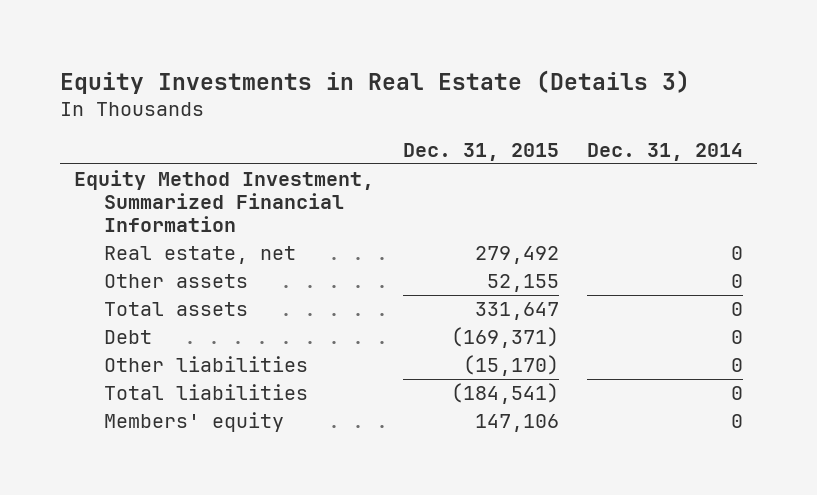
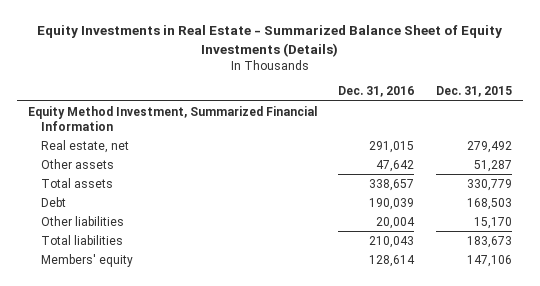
[59,69,690,94] Equity Investments in Real Estate (Details 3) -> [36,25,502,57] Equity Investments in Real Estate - Summarized Balance Sheet of Equity Investments (Details)
[587,143,744,162] Dec. 31, 2014 -> none
none -> [338,86,415,98] Dec. 31, 2016
[486,274,559,293] 52,155 -> [473,159,512,172] 51,287
[474,302,559,321] 331,647 -> [466,178,512,191] 330,779
[450,327,559,349] (169,371) -> [466,197,512,210] 168,503
[462,355,559,377] (15,170) -> [473,216,512,229] 15,170
[450,383,559,405] (184,541) -> [466,235,512,248] 183,673

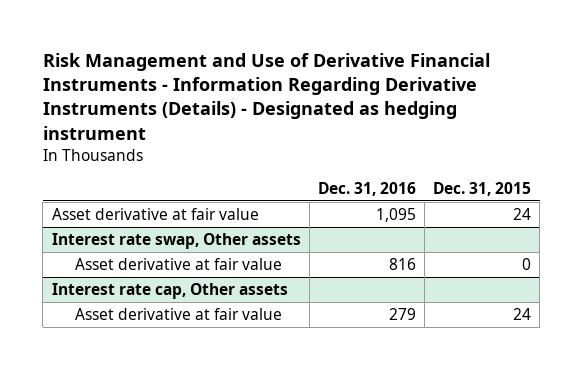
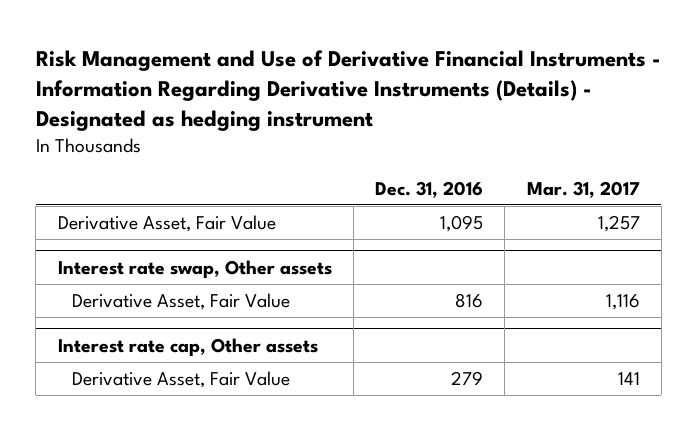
[433,182,532,197] Dec. 31, 2015 -> none
none -> [526,180,640,198] Mar. 31, 2017
[51,207,259,220] Asset derivative at fair value -> [57,215,276,233] Derivative Asset, Fair Value
[74,257,282,270] Asset derivative at fair value -> [71,293,290,311] Derivative Asset, Fair Value
[74,307,282,320] Asset derivative at fair value -> [71,371,290,389] Derivative Asset, Fair Value

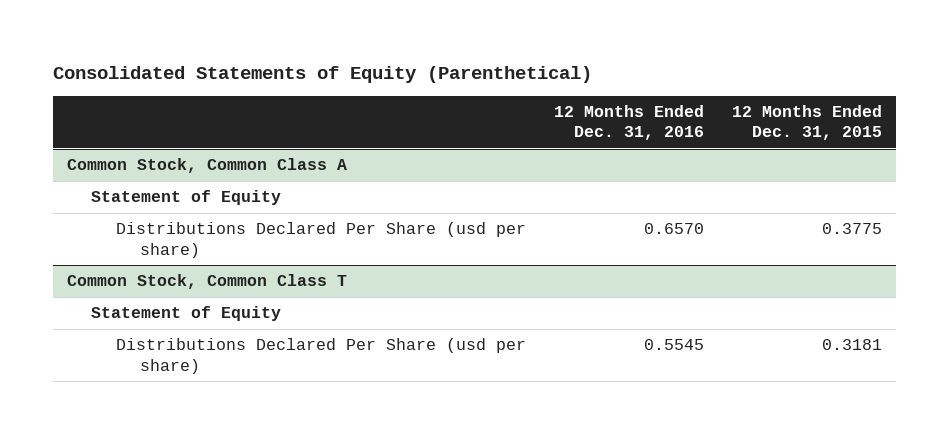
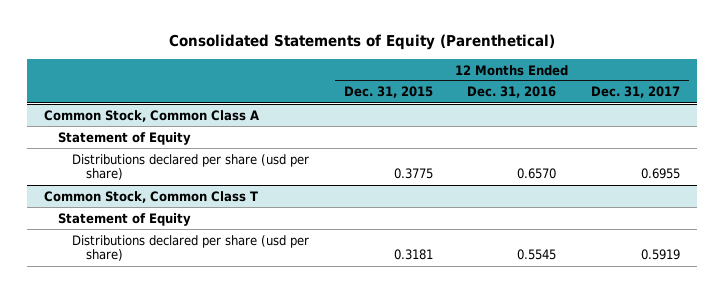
none -> [591,86,681,99] Dec. 31, 2017
[115,222,526,258] Distributions Declared Per Share (usd per share) -> [71,153,309,181] Distributions declared per share (usd per share)
[115,338,526,374] Distributions Declared Per Share (usd per share) -> [71,234,309,262] Distributions declared per share (usd per share)

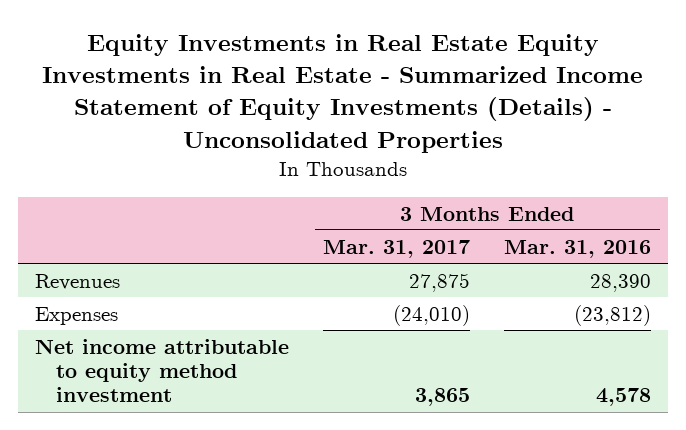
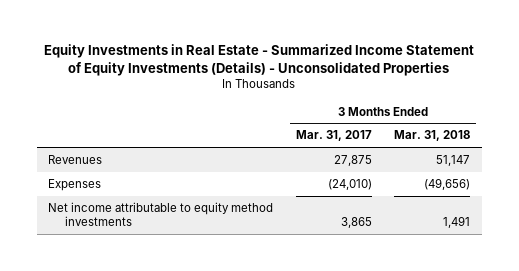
[42,33,644,153] Equity Investments in Real Estate Equity Investments in Real Estate - Summarized Income Statement of Equity Investments (Details) - Unconsolidated Properties -> [44,43,475,76] Equity Investments in Real Estate - Summarized Income Statement of Equity Investments (Details) - Unconsolidated Properties
[504,239,652,258] Mar. 31, 2016 -> none
none -> [394,130,471,142] Mar. 31, 2018
[35,338,290,403] Net income attributable to equity method investment -> [48,202,274,227] Net income attributable to equity method investments

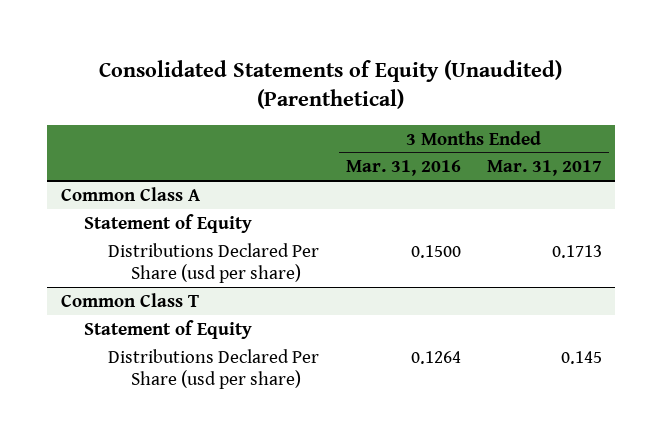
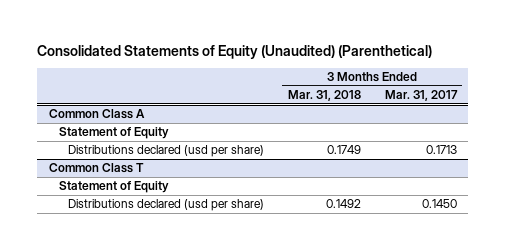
[345,160,461,177] Mar. 31, 2016 -> none
none -> [287,90,361,102] Mar. 31, 2018
[107,242,319,284] Distributions Declared Per Share (usd per share) -> [68,145,265,158] Distributions declared (usd per share)
[107,348,319,390] Distributions Declared Per Share (usd per share) -> [68,199,265,212] Distributions declared (usd per share)
[561,350,603,364] 0.145 -> [421,199,457,209] 0.1450

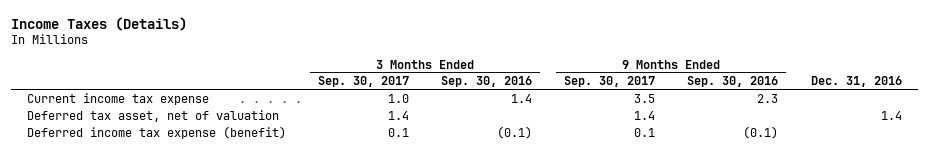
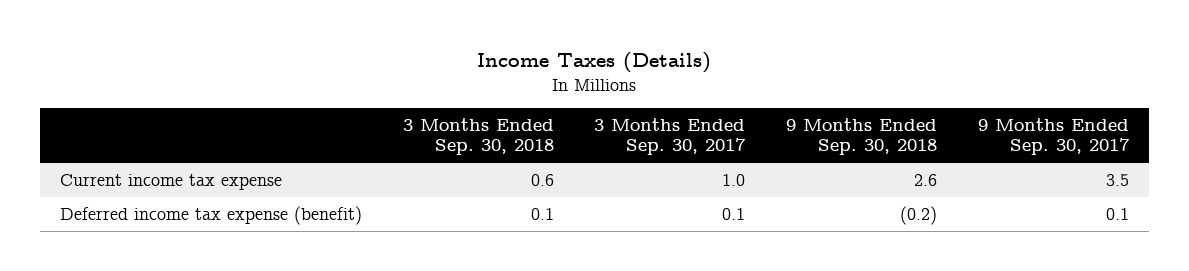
[441,76,533,88] Sep. 30, 2016 -> none
[687,76,779,88] Sep. 30, 2016 -> none
[810,76,902,88] Dec. 31, 2016 -> none
none -> [402,117,554,156] 3 Months Ended Sep. 30, 2018
none -> [785,117,937,156] 9 Months Ended Sep. 30, 2018
[26,109,279,122] Deferred tax asset, net of valuation -> none

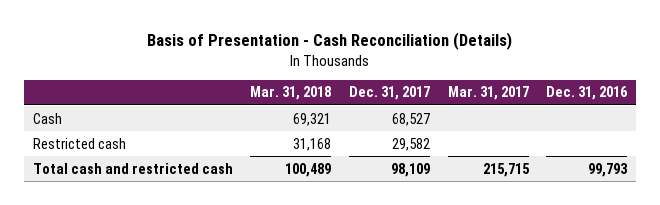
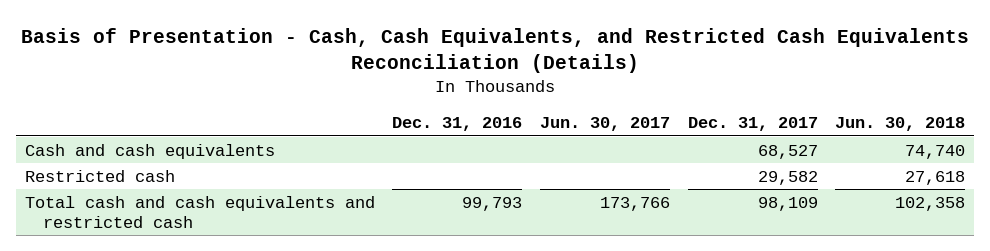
[146,32,512,51] Basis of Presentation - Cash Reconciliation (Details) -> [21,27,970,74] Basis of Presentation - Cash, Cash Equivalents, and Restricted Cash Equivalents Reconciliation (Details)
[250,86,332,101] Mar. 31, 2018 -> none
[447,86,529,101] Mar. 31, 2017 -> none
none -> [540,117,671,132] Jun. 30, 2017
none -> [835,117,966,132] Jun. 30, 2018
[32,112,62,124] Cash -> [24,143,275,159] Cash and cash equivalents
[32,162,233,174] Total cash and restricted cash -> [24,195,375,228] Total cash and cash equivalents and restricted cash

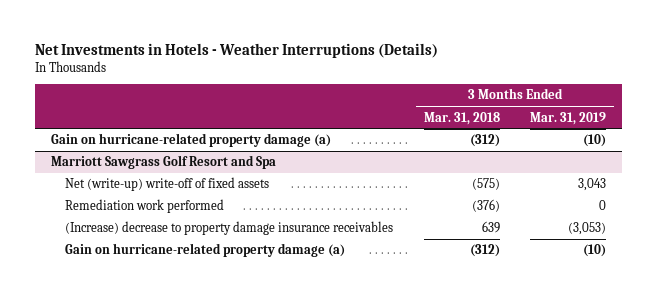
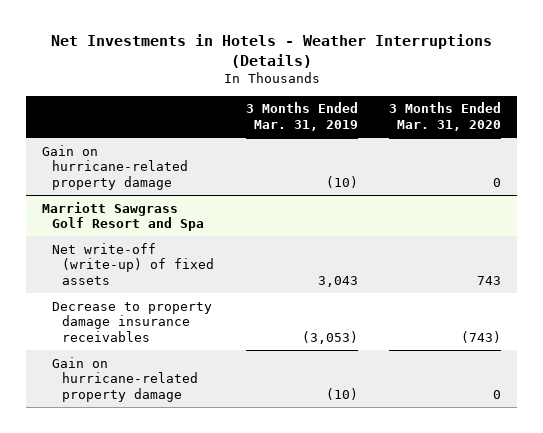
[423,111,500,125] Mar. 31, 2018 -> none
none -> [389,102,502,132] 3 Months Ended Mar. 31, 2020
[50,133,331,148] Gain on hurricane-related property damage (a) -> [41,144,188,190] Gain on hurricane-related property damage
[65,199,225,214] Remediation work performed -> none
[65,177,270,192] Net (write-up) write-off of fixed assets -> [51,242,214,285] Net write-off (write-up) of fixed assets
[65,221,394,236] (Increase) decrease to property damage insurance receivables -> [51,301,212,342] Decrease to property damage insurance receivables
[65,243,346,258] Gain on hurricane-related property damage (a) -> [51,356,198,402] Gain on hurricane-related property damage

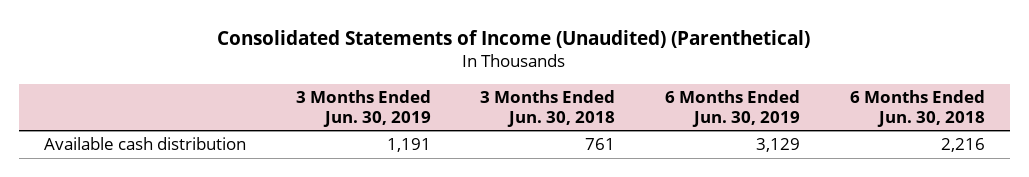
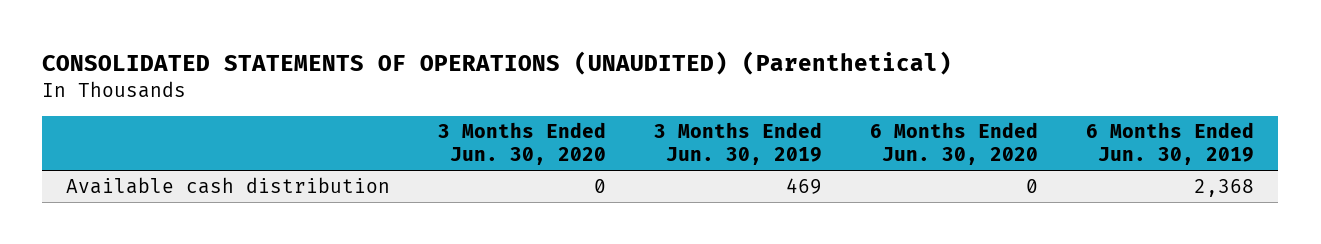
[217,29,811,48] Consolidated Statements of Income (Unaudited) (Parenthetical) -> [42,51,953,76] CONSOLIDATED STATEMENTS OF OPERATIONS (UNAUDITED) (Parenthetical)
[480,90,616,127] 3 Months Ended Jun. 30, 2018 -> none
[849,90,985,127] 6 Months Ended Jun. 30, 2018 -> none
none -> [438,122,607,165] 3 Months Ended Jun. 30, 2020
none -> [870,122,1039,165] 6 Months Ended Jun. 30, 2020
[386,138,431,153] 1,191 -> [786,178,823,195] 469
[756,138,801,153] 3,129 -> [1194,179,1255,198] 2,368

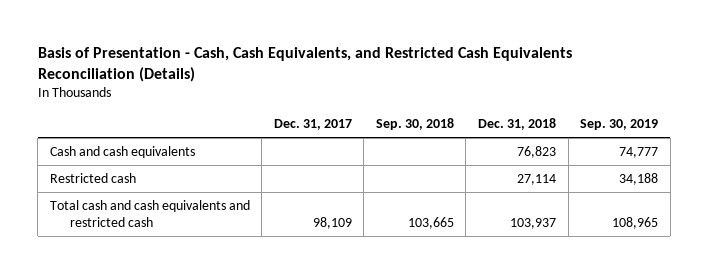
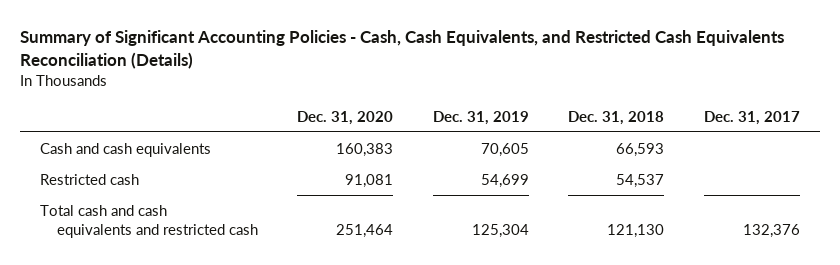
[37,47,572,83] Basis of Presentation - Cash, Cash Equivalents, and Restricted Cash Equivalents Reconciliation (Details) -> [19,30,784,70] Summary of Significant Accounting Policies - Cash, Cash Equivalents, and Restricted Cash Equivalents Reconciliation (Details)
[375,118,454,131] Sep. 30, 2018 -> none
[580,119,659,131] Sep. 30, 2019 -> none
none -> [297,110,394,125] Dec. 31, 2020
none -> [432,110,529,125] Dec. 31, 2019
[516,145,556,158] 76,823 -> [616,142,665,157] 66,593
[516,173,556,185] 27,114 -> [616,173,665,188] 54,537
[312,216,352,229] 98,109 -> [742,223,800,238] 132,376
[509,217,556,229] 103,937 -> [607,223,665,238] 121,130

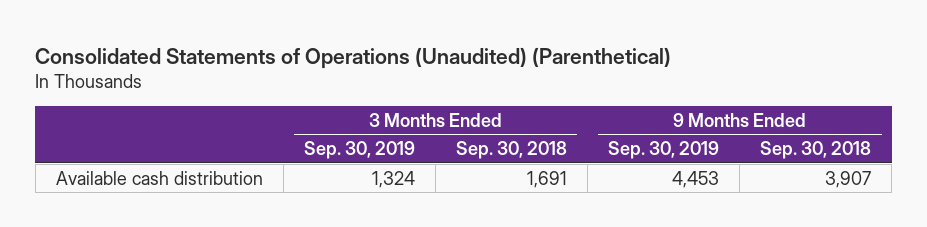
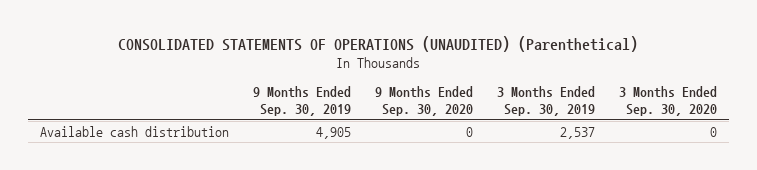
[35,46,672,69] Consolidated Statements of Operations (Unaudited) (Parenthetical) -> [118,35,639,52] CONSOLIDATED STATEMENTS OF OPERATIONS (UNAUDITED) (Parenthetical)
[456,141,568,160] Sep. 30, 2018 -> none
[760,141,872,160] Sep. 30, 2018 -> none
none -> [374,86,473,117] 9 Months Ended Sep. 30, 2020
none -> [618,86,717,117] 3 Months Ended Sep. 30, 2020
[371,170,415,188] 1,324 -> [559,126,595,139] 2,537
[672,170,720,188] 4,453 -> [315,126,351,139] 4,905

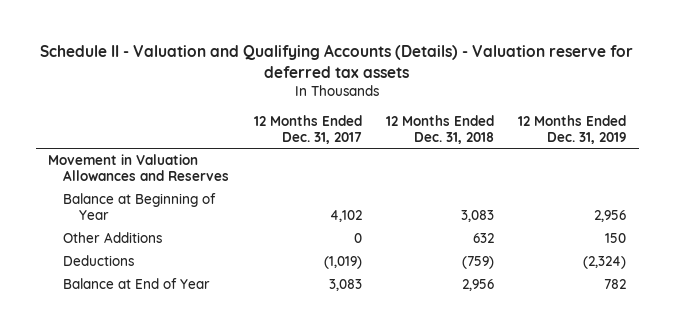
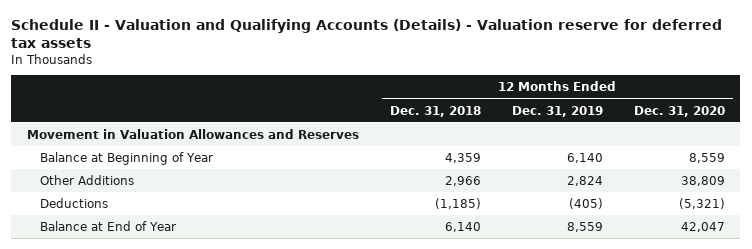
[253,114,362,144] 12 Months Ended Dec. 31, 2017 -> none
none -> [633,105,725,117] Dec. 31, 2020
[461,210,495,223] 3,083 -> [444,152,481,163] 4,359
[594,210,627,223] 2,956 -> [566,152,603,163] 6,140
[473,233,495,244] 632 -> [444,175,481,186] 2,966
[605,233,627,244] 150 -> [566,175,603,186] 2,824
[462,256,495,270] (759) -> [434,197,481,209] (1,185)
[583,256,627,270] (2,324) -> [568,197,603,209] (405)
[462,279,495,292] 2,956 -> [444,221,481,232] 6,140
[604,279,627,290] 782 -> [566,221,603,232] 8,559

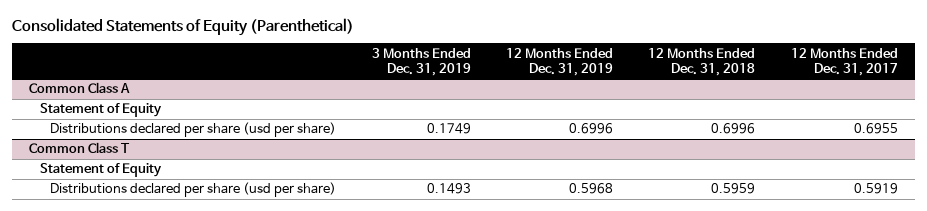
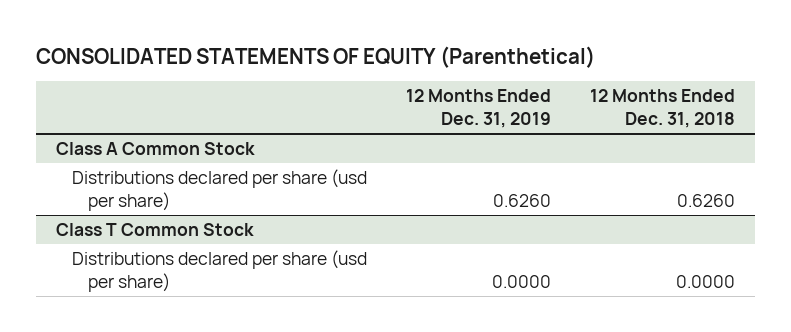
[11,17,354,36] Consolidated Statements of Equity (Parenthetical) -> [36,45,596,68] CONSOLIDATED STATEMENTS OF EQUITY (Parenthetical)
[371,47,471,76] 3 Months Ended Dec. 31, 2019 -> none
[790,47,898,76] 12 Months Ended Dec. 31, 2017 -> none
[39,103,162,118] Statement of Equity -> none
[39,163,162,178] Statement of Equity -> none
[29,82,131,94] Common Class A -> [55,141,255,155] Class A Common Stock
[569,123,614,135] 0.6996 -> [493,193,552,207] 0.6260
[711,123,756,135] 0.6996 -> [677,193,736,207] 0.6260
[29,142,131,154] Common Class T -> [55,222,254,236] Class T Common Stock
[569,183,614,195] 0.5968 -> [492,274,552,288] 0.0000
[711,183,756,195] 0.5959 -> [676,274,736,288] 0.0000

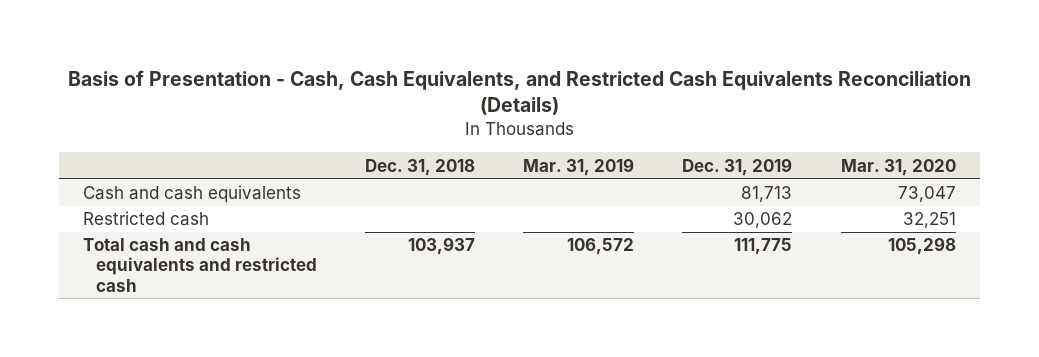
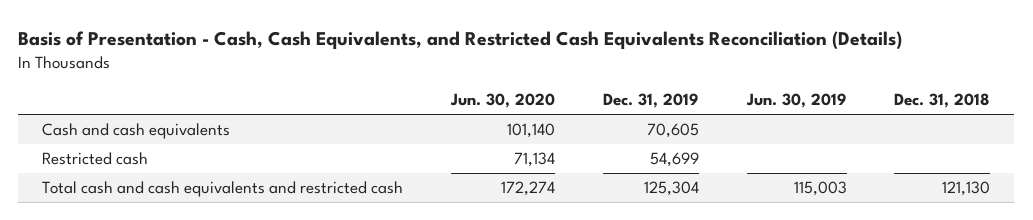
[523,157,635,176] Mar. 31, 2019 -> none
[840,158,956,176] Mar. 31, 2020 -> none
none -> [450,93,556,109] Jun. 30, 2020
none -> [745,93,847,109] Jun. 30, 2019
[741,186,793,203] 81,713 -> [646,123,699,139] 70,605
[733,212,793,229] 30,062 -> [649,152,699,168] 54,699
[408,237,476,256] 103,937 -> [942,181,991,197] 121,130
[734,238,793,256] 111,775 -> [643,181,699,197] 125,304

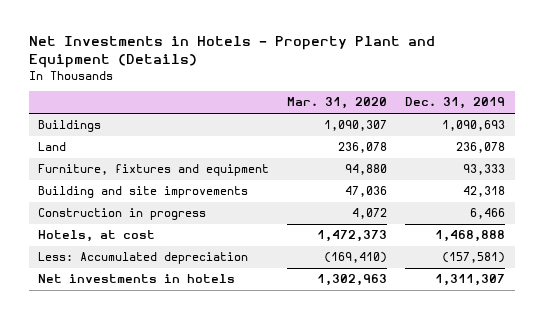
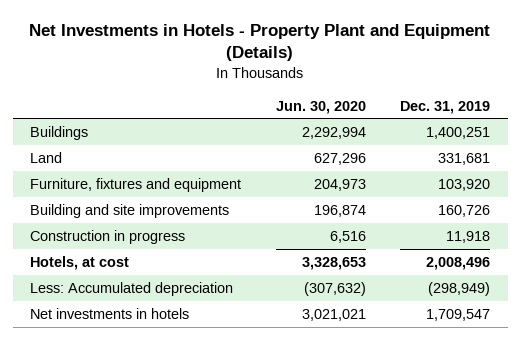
[287,97,388,110] Mar. 31, 2020 -> none
none -> [275,100,366,114] Jun. 30, 2020
[442,120,506,132] 1,090,693 -> [426,126,491,139] 1,400,251
[456,142,506,154] 236,078 -> [438,152,491,165] 331,681
[463,164,506,176] 93,333 -> [438,178,491,191] 103,920
[463,186,506,198] 42,318 -> [438,204,491,217] 160,726
[470,208,506,220] 6,466 -> [446,230,491,243] 11,918
[435,230,506,243] 1,468,888 -> [426,256,491,270] 2,008,496
[442,252,506,264] (157,581) -> [428,281,491,296] (298,949)
[435,274,506,287] 1,311,307 -> [426,308,491,321] 1,709,547

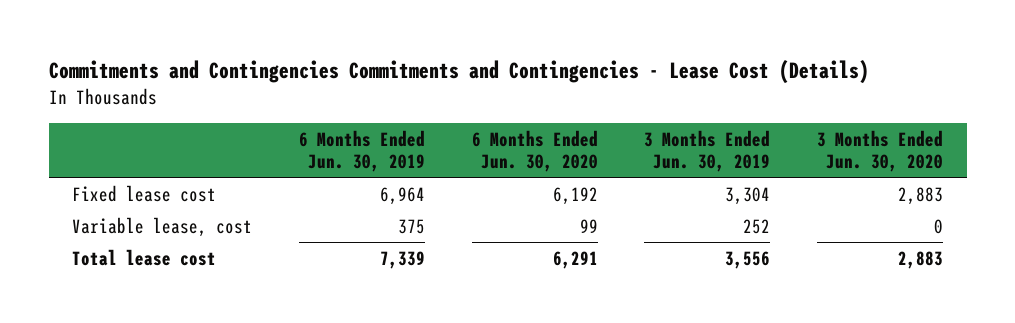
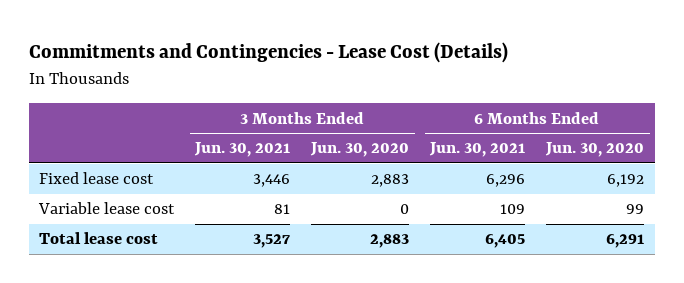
[48,60,869,85] Commitments and Contingencies Commitments and Contingencies - Lease Cost (Details) -> [28,42,508,64] Commitments and Contingencies - Lease Cost (Details)
[298,129,425,172] 6 Months Ended Jun. 30, 2019 -> none
[644,129,771,172] 3 Months Ended Jun. 30, 2019 -> none
none -> [194,142,291,158] Jun. 30, 2021
none -> [429,142,526,158] Jun. 30, 2021
[72,216,253,237] Variable lease, cost -> [38,202,176,215] Variable lease cost

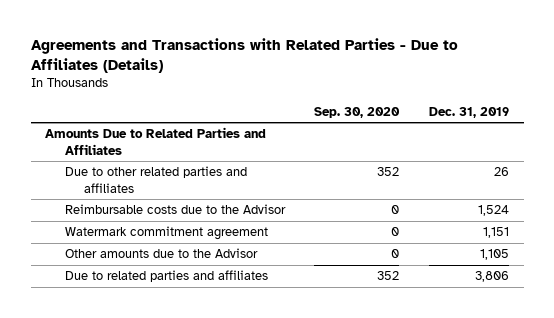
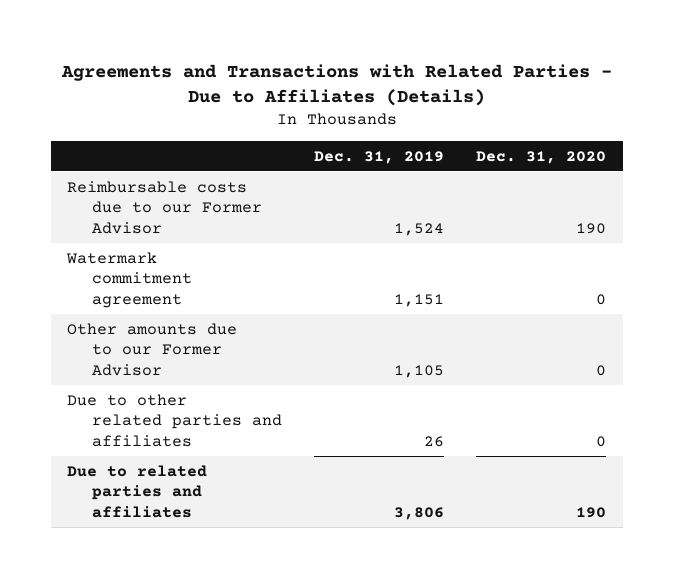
[314,106,401,118] Sep. 30, 2020 -> none
none -> [476,150,607,164] Dec. 31, 2020
[45,127,267,155] Amounts Due to Related Parties and Affiliates -> none
[64,204,286,215] Reimbursable costs due to the Advisor -> [67,180,263,234] Reimbursable costs due to our Former Advisor
[64,248,258,259] Other amounts due to the Advisor -> [67,322,238,376] Other amounts due to our Former Advisor
[64,166,247,193] Due to other related parties and affiliates -> [67,393,283,447] Due to other related parties and affiliates

